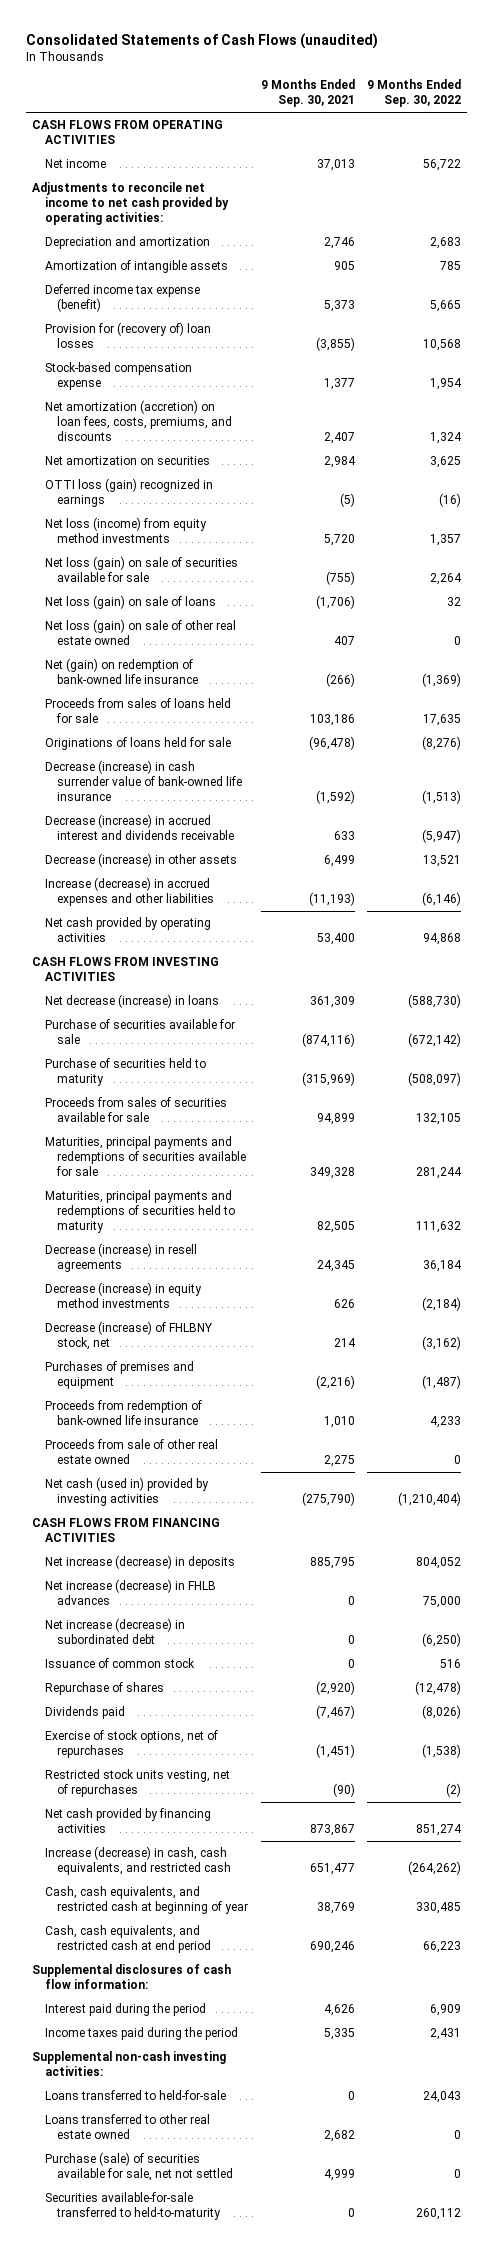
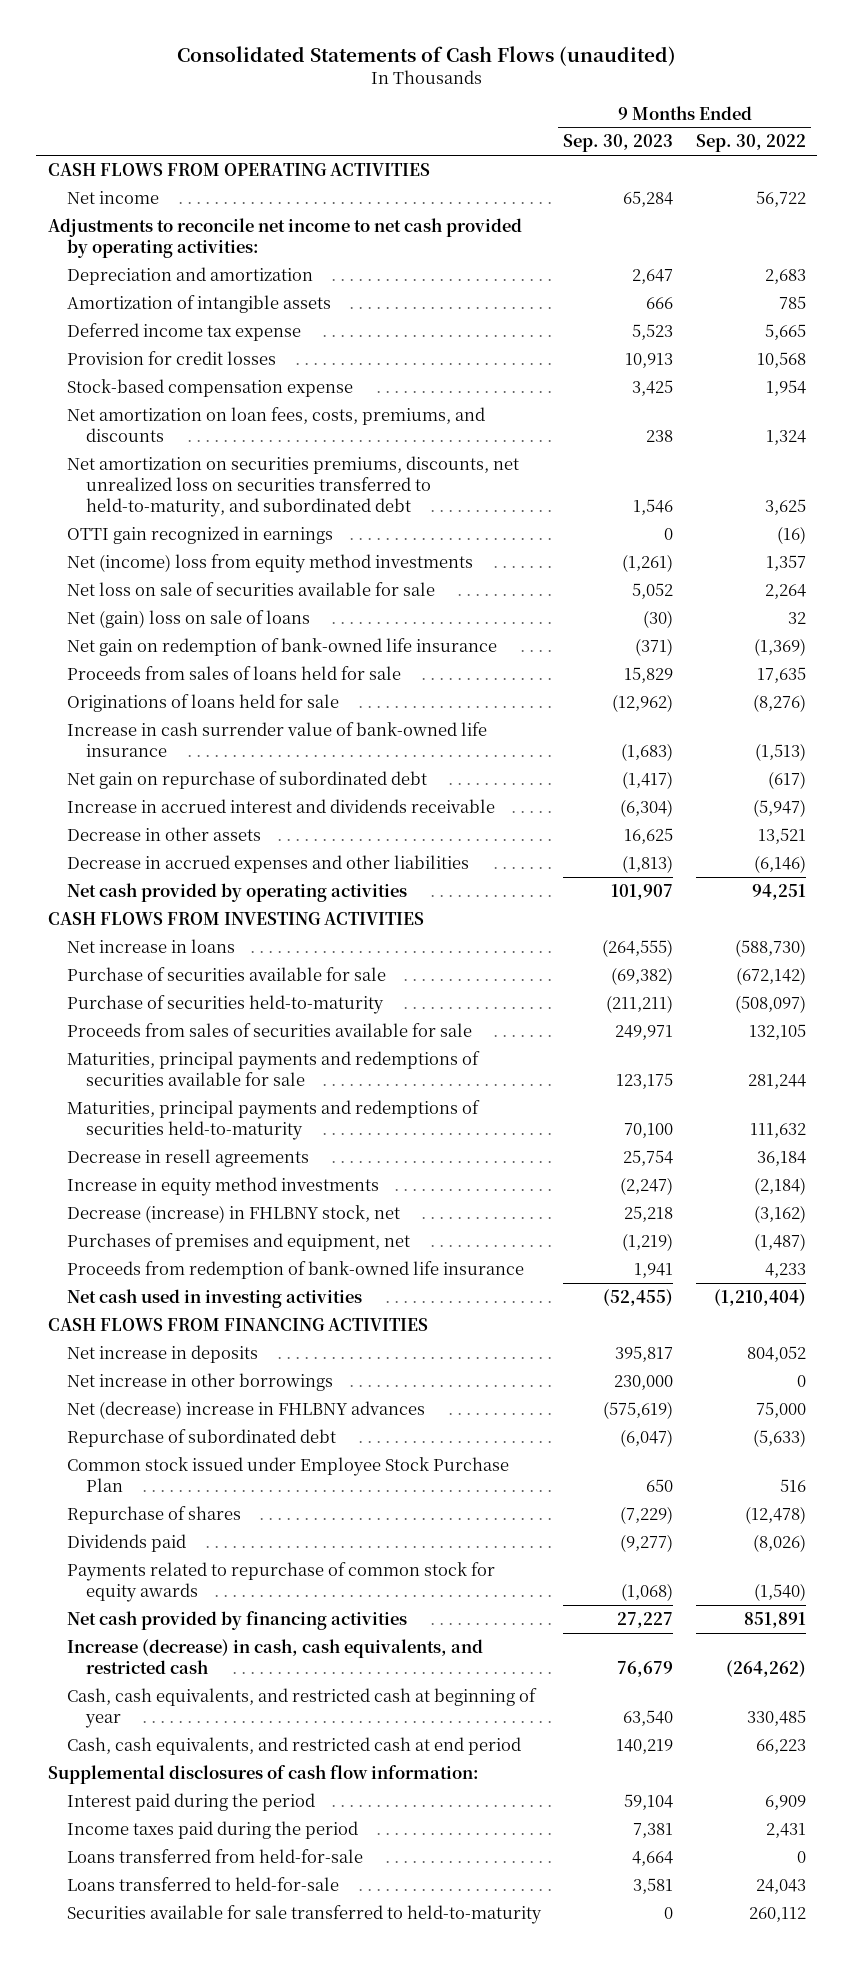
[260,79,355,108] 9 Months Ended Sep. 30, 2021 -> none
none -> [563,134,674,153] Sep. 30, 2023
[44,284,200,313] Deferred income tax expense (benefit) -> [66,322,301,341] Deferred income tax expense
[44,322,211,349] Provision for (recovery of) loan losses -> [66,350,276,365] Provision for credit losses
[44,619,236,646] Net loss (gain) on sale of other real estate owned -> none
[44,400,233,442] Net amortization (accretion) on loan fees, costs, premiums, and discounts -> [66,406,485,442] Net amortization on loan fees, costs, premiums, and discounts
[44,456,210,466] Net amortization on securities -> [66,455,519,517] Net amortization on securities premiums, discounts, net unrealized loss on securities transferred to held-to-maturity, and subordinated debt
[44,478,213,508] OTTI loss (gain) recognized in earnings -> [66,525,333,544] OTTI gain recognized in earnings
[44,517,207,544] Net loss (income) from equity method investments -> [66,553,473,573] Net (income) loss from equity method investments
[44,556,238,583] Net loss (gain) on sale of securities available for sale -> [66,581,435,596] Net loss on sale of securities available for sale
[44,595,216,610] Net loss (gain) on sale of loans -> [66,609,310,628] Net (gain) loss on sale of loans
[44,658,199,685] Net (gain) on redemption of bank-owned life insurance -> [66,637,497,656] Net gain on redemption of bank-owned life insurance
[44,760,243,802] Decrease (increase) in cash surrender value of bank-owned life insurance -> [66,721,487,757] Increase in cash surrender value of bank-owned life insurance
none -> [66,770,427,789] Net gain on repurchase of subordinated debt
[44,814,235,841] Decrease (increase) in accrued interest and dividends receivable -> [66,798,495,813] Increase in accrued interest and dividends receivable
[44,853,237,868] Decrease (increase) in other assets -> [66,826,261,841] Decrease in other assets
[44,877,215,907] Increase (decrease) in accrued expenses and other liabilities -> [66,854,469,873] Decrease in accrued expenses and other liabilities
[422,933,461,946] 94,868 -> [751,883,806,900] 94,251
[44,994,219,1009] Net decrease (increase) in loans -> [66,938,235,953] Net increase in loans
[44,1058,206,1087] Purchase of securities held to maturity -> [66,994,384,1014] Purchase of securities held-to-maturity
[44,1190,236,1234] Maturities, principal payments and redemptions of securities held to maturity -> [66,1099,480,1140] Maturities, principal payments and redemptions of securities held-to-maturity
[44,1243,197,1273] Decrease (increase) in resell agreements -> [66,1148,309,1167] Decrease in resell agreements
[44,1282,202,1309] Decrease (increase) in equity method investments -> [66,1176,379,1196] Increase in equity method investments
[44,1321,212,1351] Decrease (increase) of FHLBNY stock, net -> [66,1204,400,1223] Decrease (increase) in FHLBNY stock, net
[44,1361,194,1390] Purchases of premises and equipment -> [66,1232,410,1251] Purchases of premises and equipment, net
[44,1439,218,1465] Proceeds from sale of other real estate owned -> none
[44,1477,209,1507] Net cash (used in) provided by investing activities -> [66,1288,362,1308] Net cash used in investing activities
[44,1555,235,1570] Net increase (decrease) in deposits -> [66,1344,258,1363] Net increase in deposits
none -> [66,1372,333,1391] Net increase in other borrowings
[44,1579,216,1606] Net increase (decrease) in FHLB advances -> [66,1400,425,1419] Net (decrease) increase in FHLBNY advances
[44,1618,185,1645] Net increase (decrease) in subordinated debt -> [66,1428,336,1447] Repurchase of subordinated debt
[421,1633,461,1648] (6,250) -> [752,1428,806,1447] (5,633)
[44,1658,195,1669] Issuance of common stock -> [66,1456,509,1492] Common stock issued under Employee Stock Purchase Plan
[44,1730,218,1759] Exercise of stock options, net of repurchases -> none
[44,1769,230,1798] Restricted stock units vesting, net of repurchases -> none
none -> [66,1561,495,1602] Payments related to repurchase of common stock for equity awards
[415,1824,462,1837] 851,274 -> [743,1611,806,1628] 851,891
[31,2051,226,2077] Supplemental non-cash investing activities: -> none
none -> [66,1848,363,1863] Loans transferred from held-for-sale
[44,2114,210,2140] Loans transferred to other real estate owned -> none
[44,2152,234,2182] Purchase (sale) of securities available for sale, net not settled -> none
[44,2192,222,2221] Securities available-for-sale transferred to held-to-maturity -> [66,1904,542,1924] Securities available for sale transferred to held-to-maturity

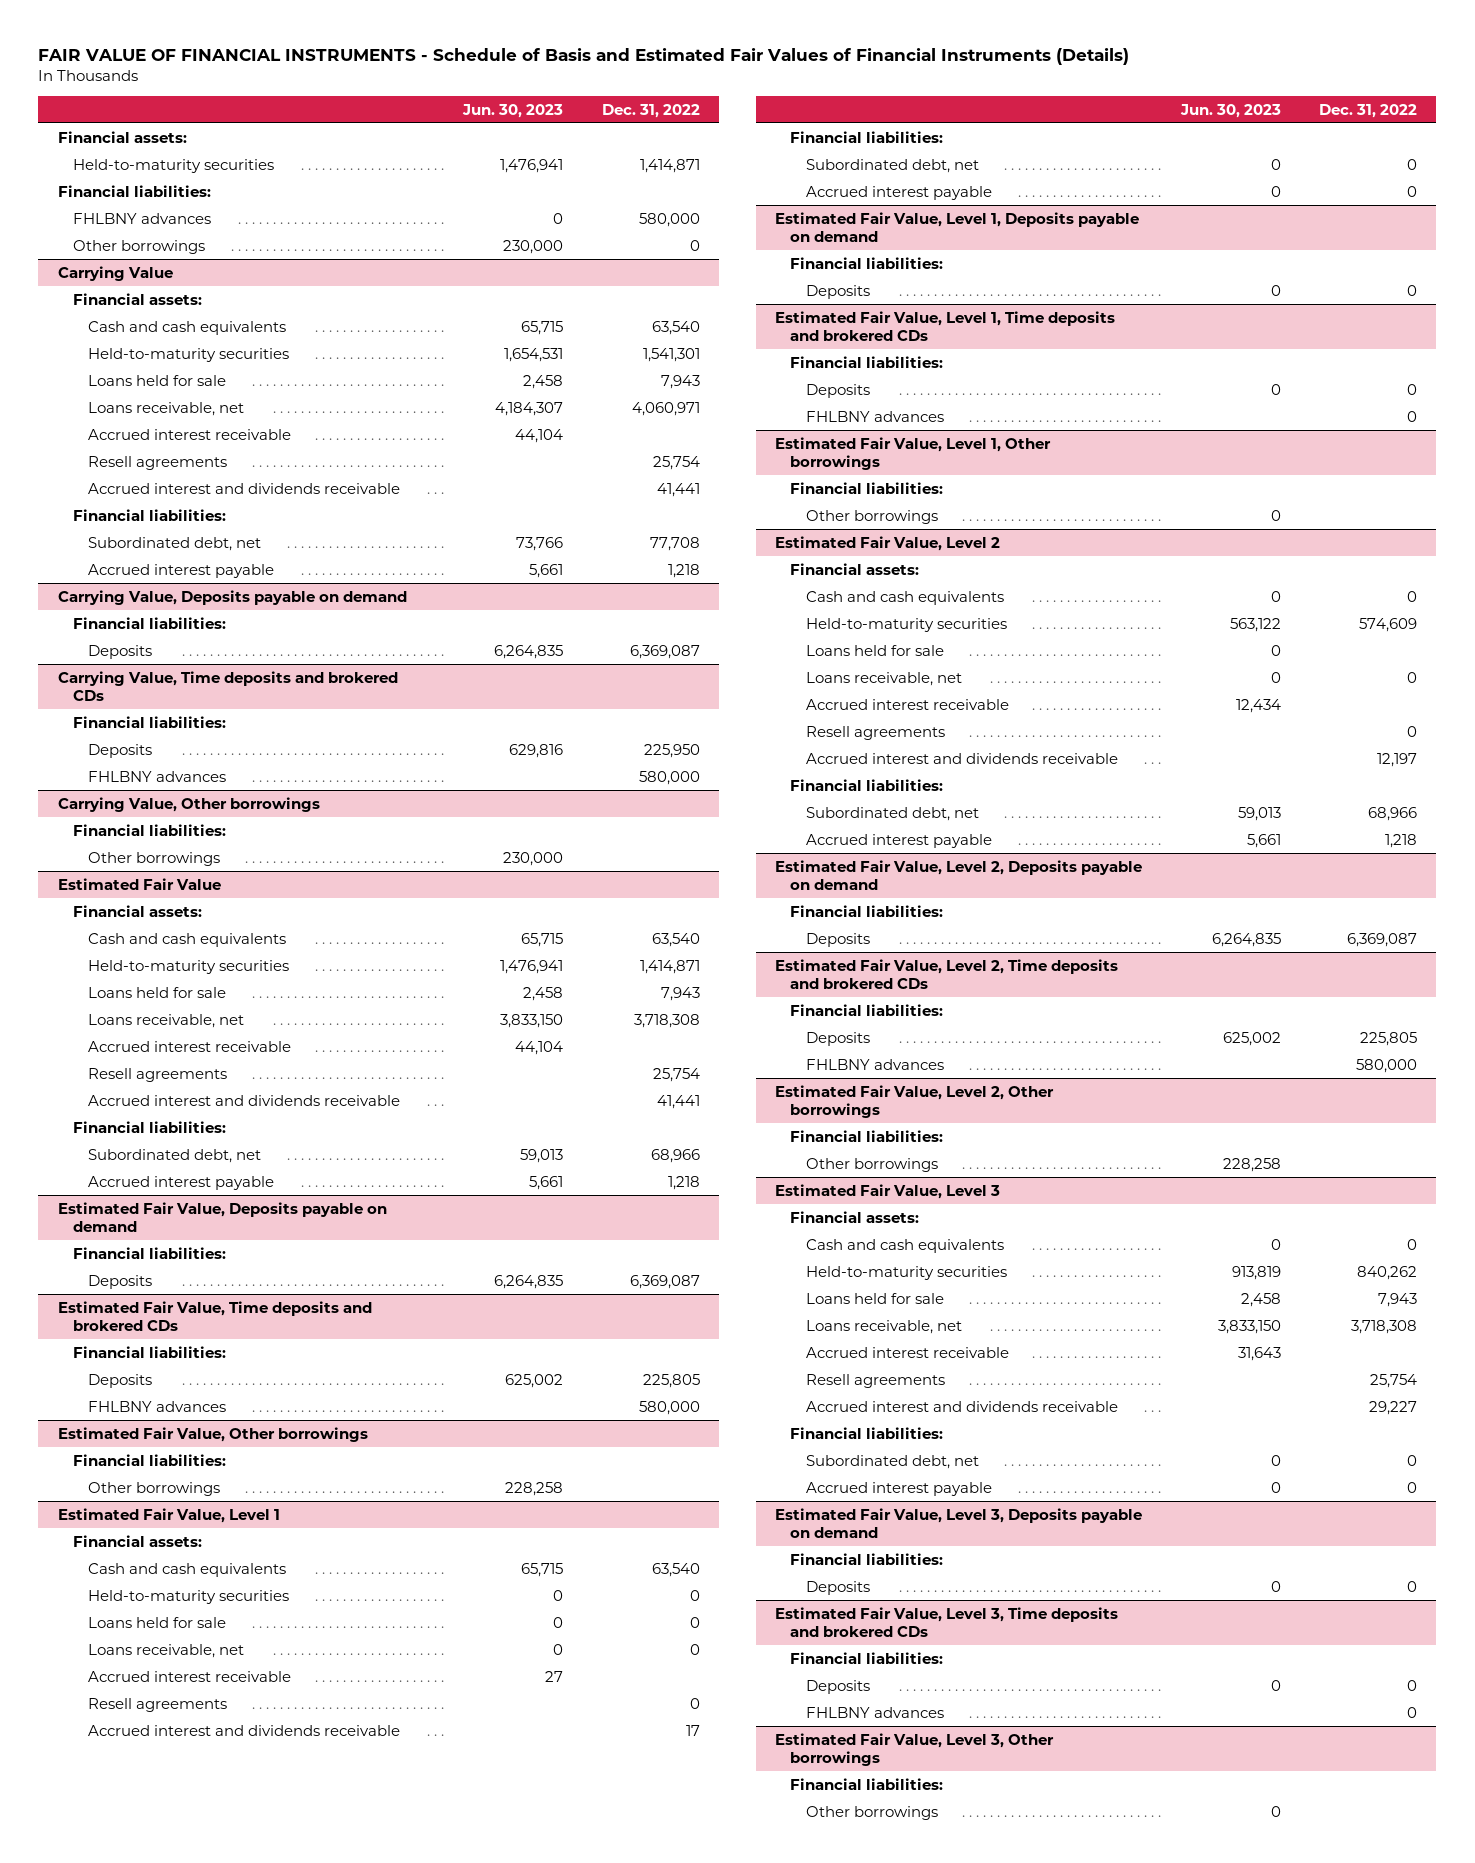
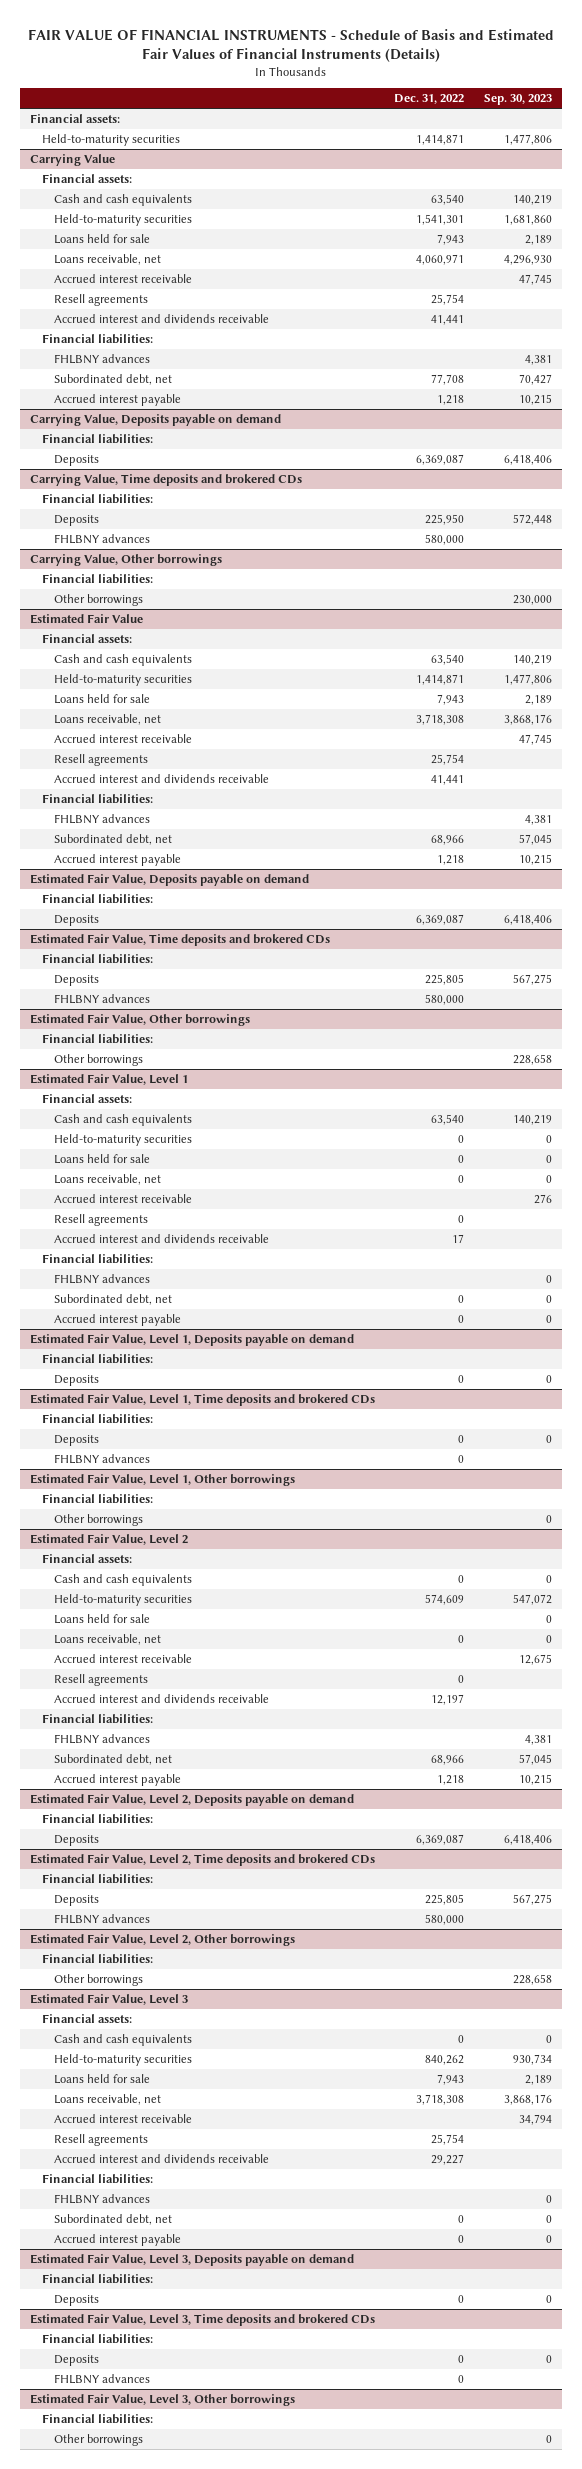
[462,103,564,118] Jun. 30, 2023 -> none
none -> [483,94,552,106] Sep. 30, 2023
[57,184,211,197] Financial liabilities: -> none
[72,212,211,224] FHLBNY advances -> none
[72,239,205,254] Other borrowings -> none
none -> [53,353,150,364] FHLBNY advances
none -> [53,813,150,824] FHLBNY advances
none -> [53,1273,150,1284] FHLBNY advances
none -> [53,1733,150,1744] FHLBNY advances
none -> [53,2193,150,2204] FHLBNY advances

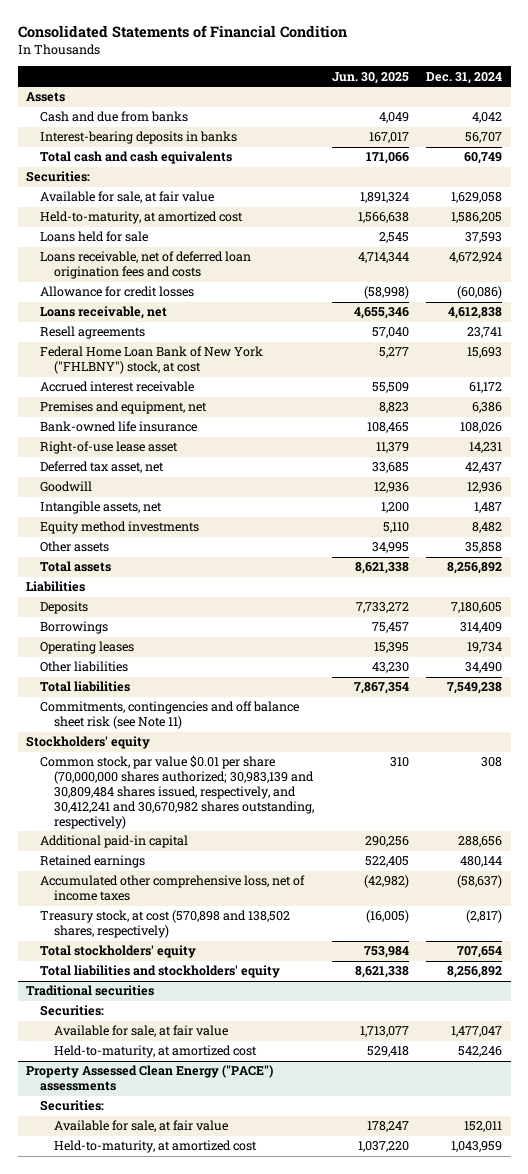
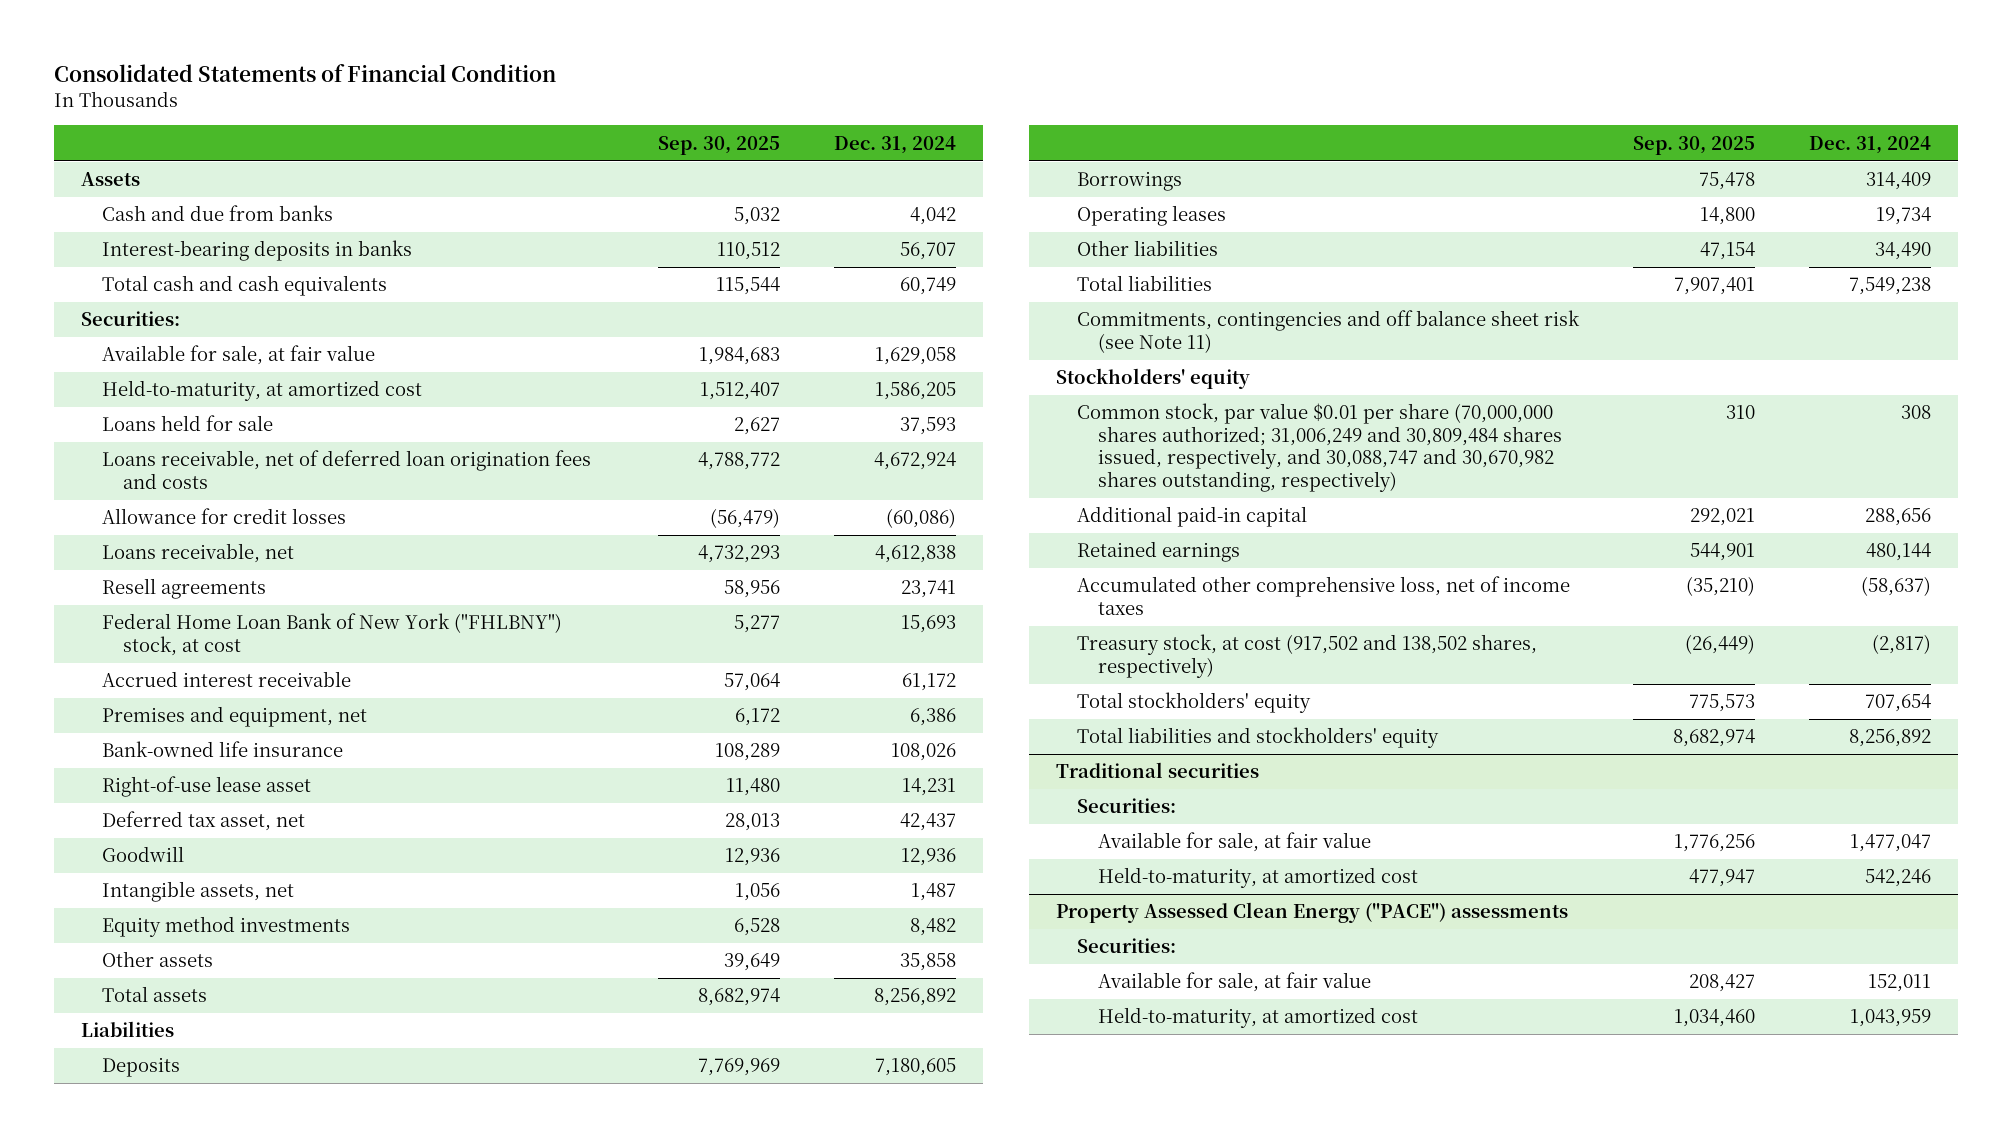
[331,71,409,84] Jun. 30, 2025 -> none
none -> [658,135,781,155] Sep. 30, 2025
[40,755,315,829] Common stock, par value $0.01 per share (70,000,000 shares authorized; 30,983,139 and 30,809,484 shares issued, respectively, and 30,412,241 and 30,670,982 shares outstanding, respectively) -> [1076,403,1562,492] Common stock, par value $0.01 per share (70,000,000 shares authorized; 31,006,249 and 30,809,484 shares issued, respectively, and 30,088,747 and 30,670,982 shares outstanding, respectively)
[40,910,291,939] Treasury stock, at cost (570,898 and 138,502 shares, respectively) -> [1076,634,1537,678] Treasury stock, at cost (917,502 and 138,502 shares, respectively)

